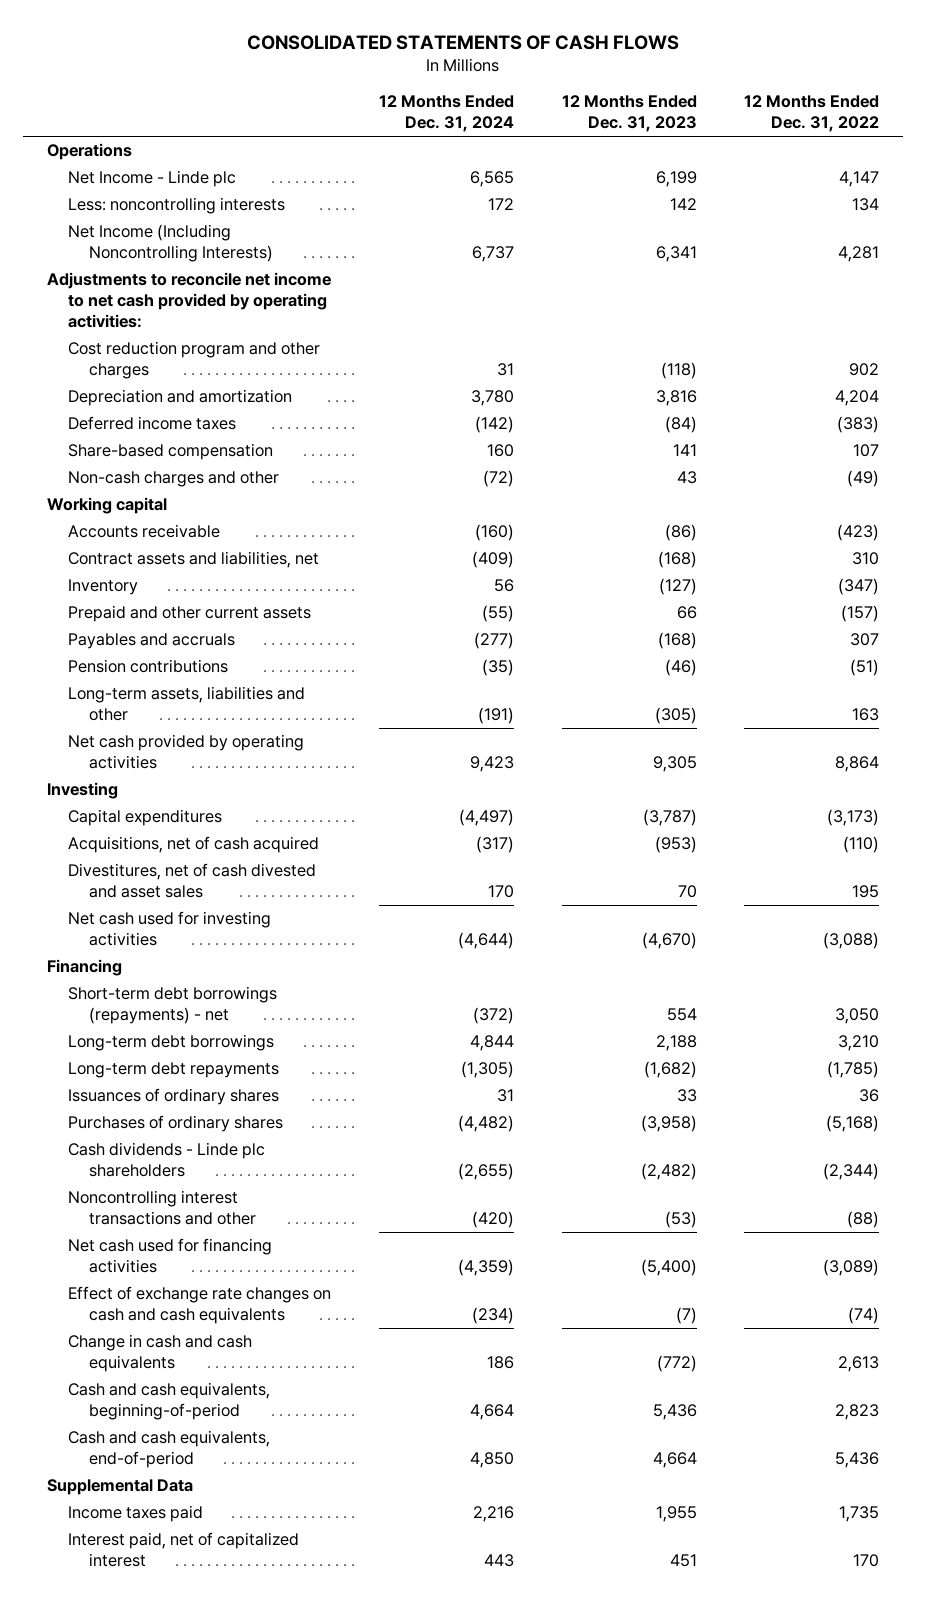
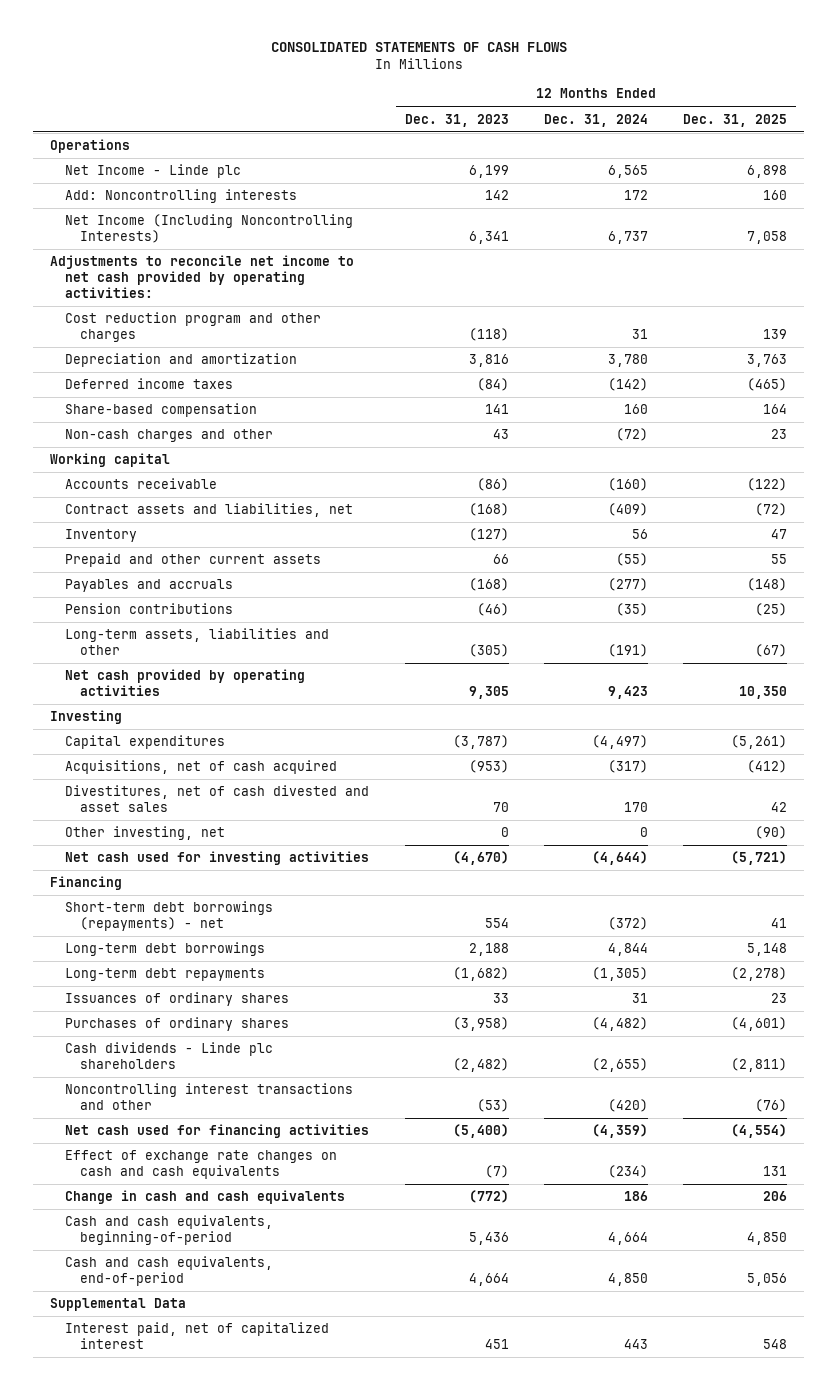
[744,95,880,133] 12 Months Ended Dec. 31, 2022 -> none
none -> [682,113,787,127] Dec. 31, 2025
[68,197,286,215] Less: noncontrolling interests -> [65,189,298,204] Add: Noncontrolling interests
none -> [65,826,226,841] Other investing, net
[68,1505,204,1523] Income taxes paid -> none

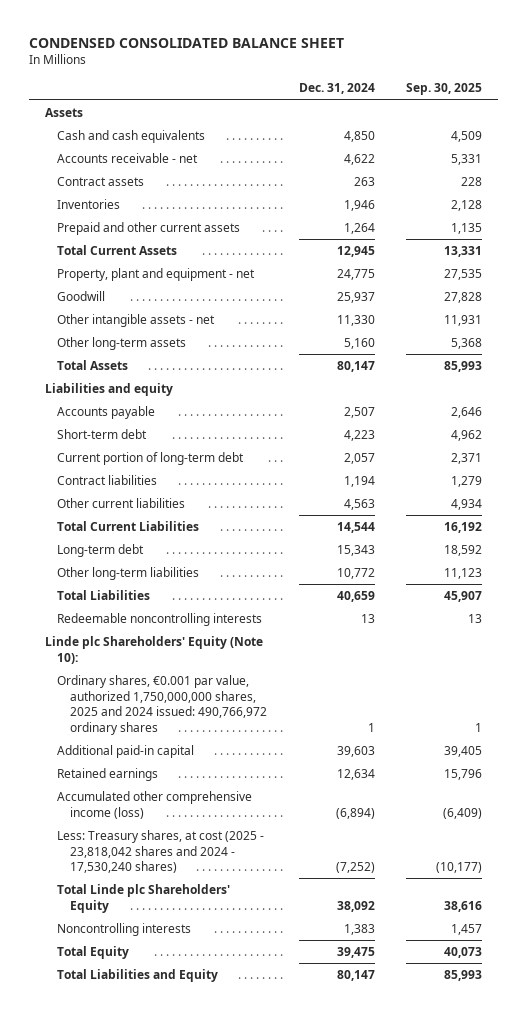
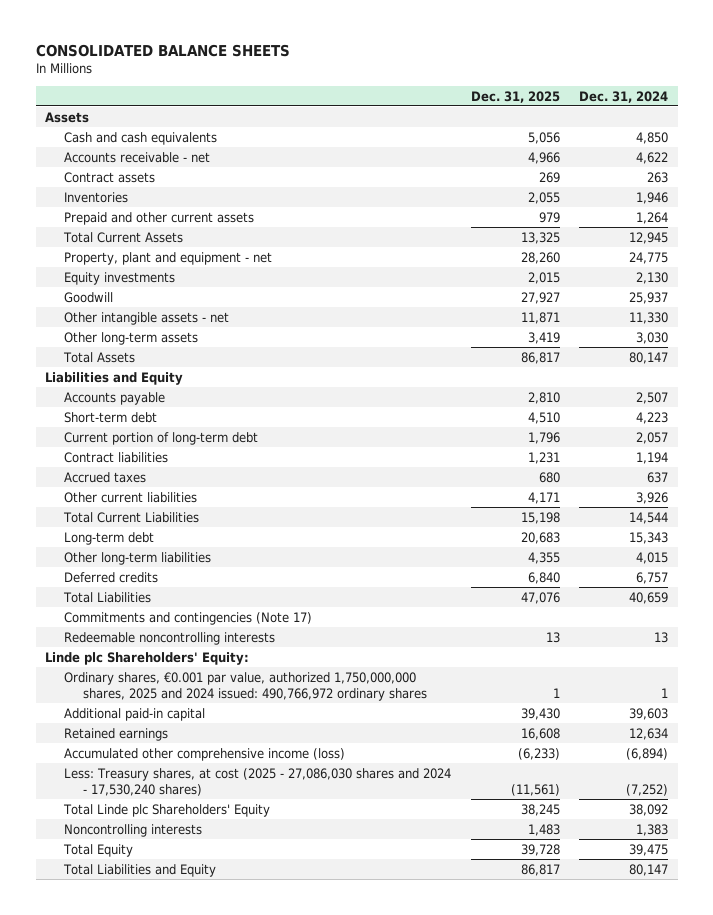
[28,37,344,48] CONDENSED CONSOLIDATED BALANCE SHEET -> [35,43,290,57] CONSOLIDATED BALANCE SHEETS
[405,83,482,96] Sep. 30, 2025 -> none
none -> [470,90,560,103] Dec. 31, 2025
none -> [64,271,176,285] Equity investments
[343,337,375,349] 5,160 -> [635,331,668,344] 3,030
[44,382,173,396] Liabilities and equity -> [45,371,184,385] Liabilities and Equity
none -> [64,471,147,483] Accrued taxes
[343,498,375,510] 4,563 -> [635,491,668,504] 3,926
[336,567,375,579] 10,772 -> [635,551,668,564] 4,015
none -> [64,571,159,583] Deferred credits
none -> [64,611,313,625] Commitments and contingencies (Note 17)
[44,635,263,664] Linde plc Shareholders' Equity (Note 10): -> [45,651,250,665] Linde plc Shareholders' Equity:
[57,829,265,874] Less: Treasury shares, at cost (2025 - 23,818,042 shares and 2024 - 17,530,240 shares) -> [64,767,452,796] Less: Treasury shares, at cost (2025 - 27,086,030 shares and 2024 - 17,530,240 shares)

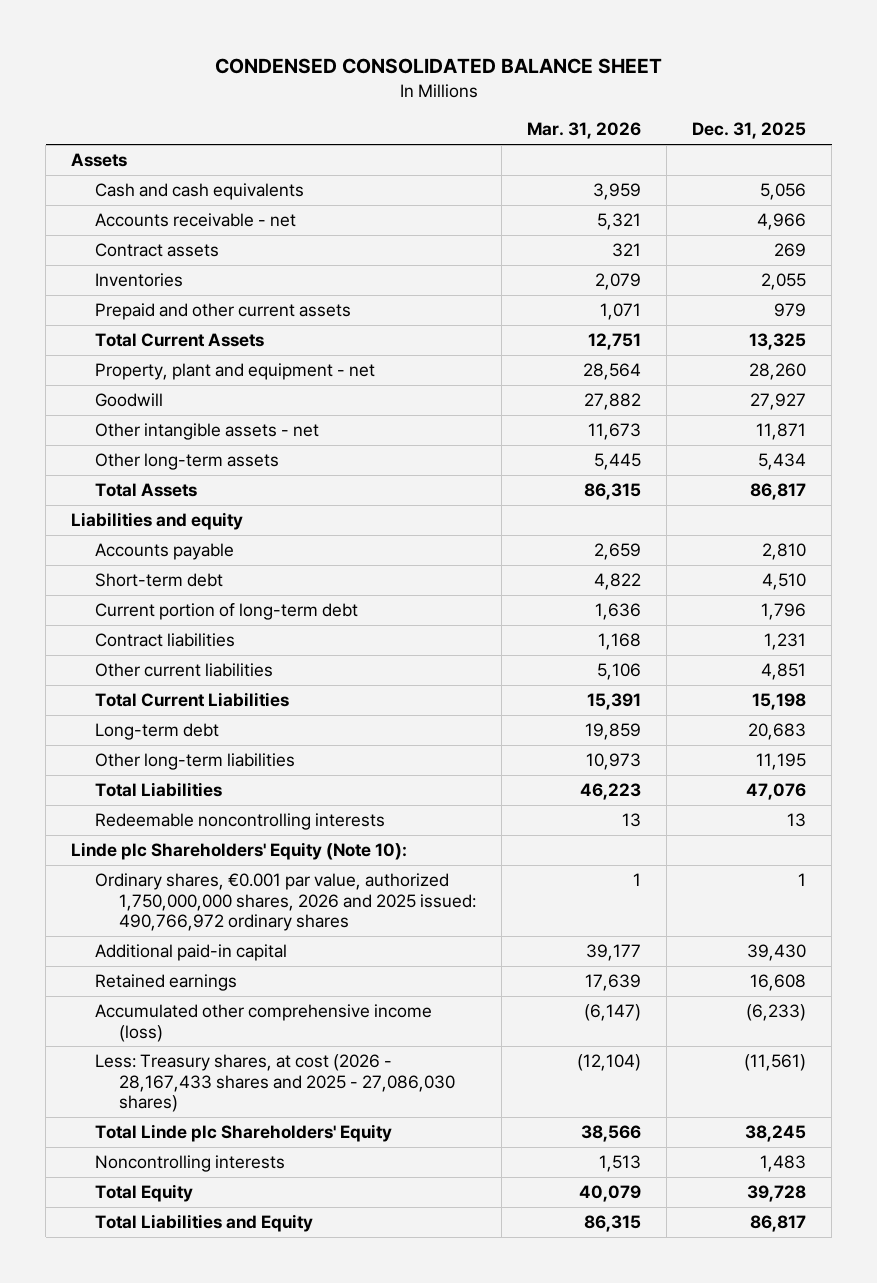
[35,43,290,57] CONSOLIDATED BALANCE SHEETS -> [214,57,662,74] CONDENSED CONSOLIDATED BALANCE SHEET
[578,90,668,103] Dec. 31, 2024 -> none
none -> [526,122,641,140] Mar. 31, 2026
[64,271,176,285] Equity investments -> none
[527,331,560,344] 3,419 -> [757,453,806,471] 5,434
[45,371,184,385] Liabilities and Equity -> [71,512,244,531] Liabilities and equity
[64,471,147,483] Accrued taxes -> none
[527,491,560,504] 4,171 -> [760,663,806,681] 4,851
[64,571,159,583] Deferred credits -> none
[527,551,560,564] 4,355 -> [755,753,806,771] 11,195
[64,611,313,625] Commitments and contingencies (Note 17) -> none
[45,651,250,665] Linde plc Shareholders' Equity: -> [71,842,408,861] Linde plc Shareholders' Equity (Note 10):
[64,671,427,701] Ordinary shares, €0.001 par value, authorized 1,750,000,000 shares, 2025 and 2024 issued: 490,766,972 ordinary shares -> [95,873,476,931] Ordinary shares, €0.001 par value, authorized 1,750,000,000 shares, 2026 and 2025 issued: 490,766,972 ordinary shares
[64,767,452,796] Less: Treasury shares, at cost (2025 - 27,086,030 shares and 2024 - 17,530,240 shares) -> [95,1054,455,1112] Less: Treasury shares, at cost (2026 - 28,167,433 shares and 2025 - 27,086,030 shares)

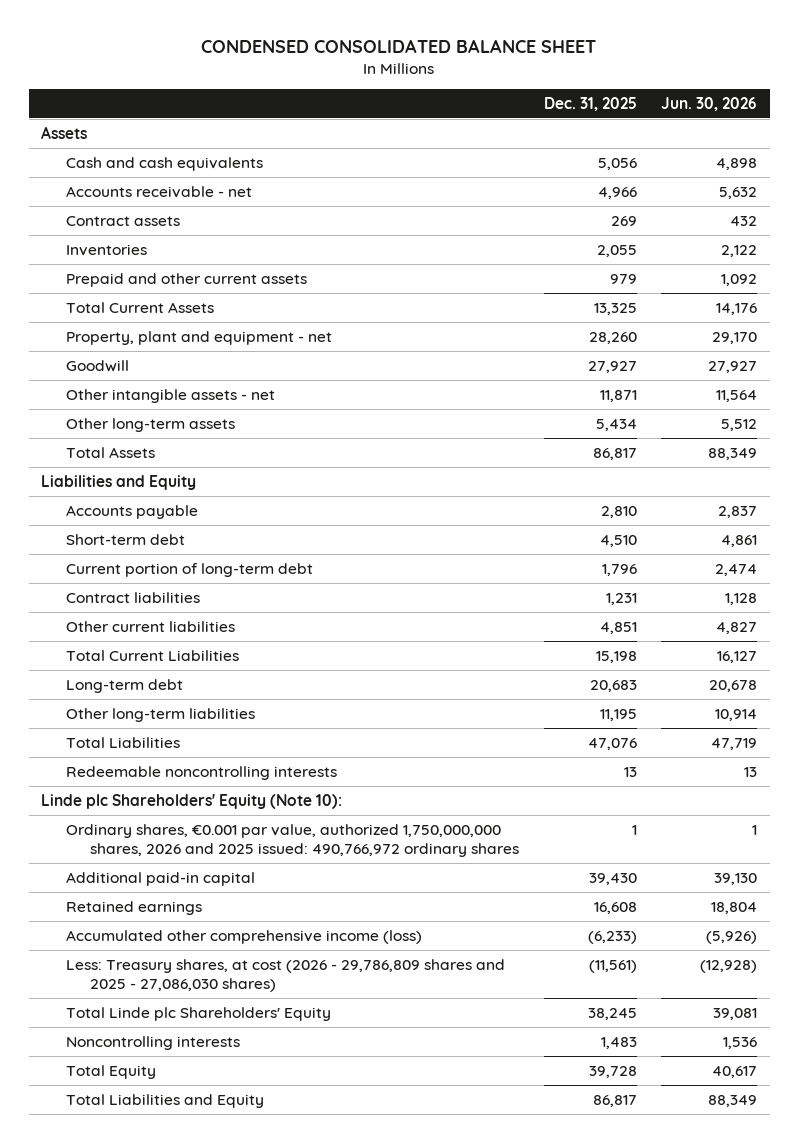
[526,122,641,140] Mar. 31, 2026 -> none
none -> [661,96,758,111] Jun. 30, 2026
[71,512,244,531] Liabilities and equity -> [41,474,197,490] Liabilities and Equity
[95,1054,455,1112] Less: Treasury shares, at cost (2026 - 28,167,433 shares and 2025 - 27,086,030 shares) -> [65,958,505,992] Less: Treasury shares, at cost (2026 - 29,786,809 shares and 2025 - 27,086,030 shares)

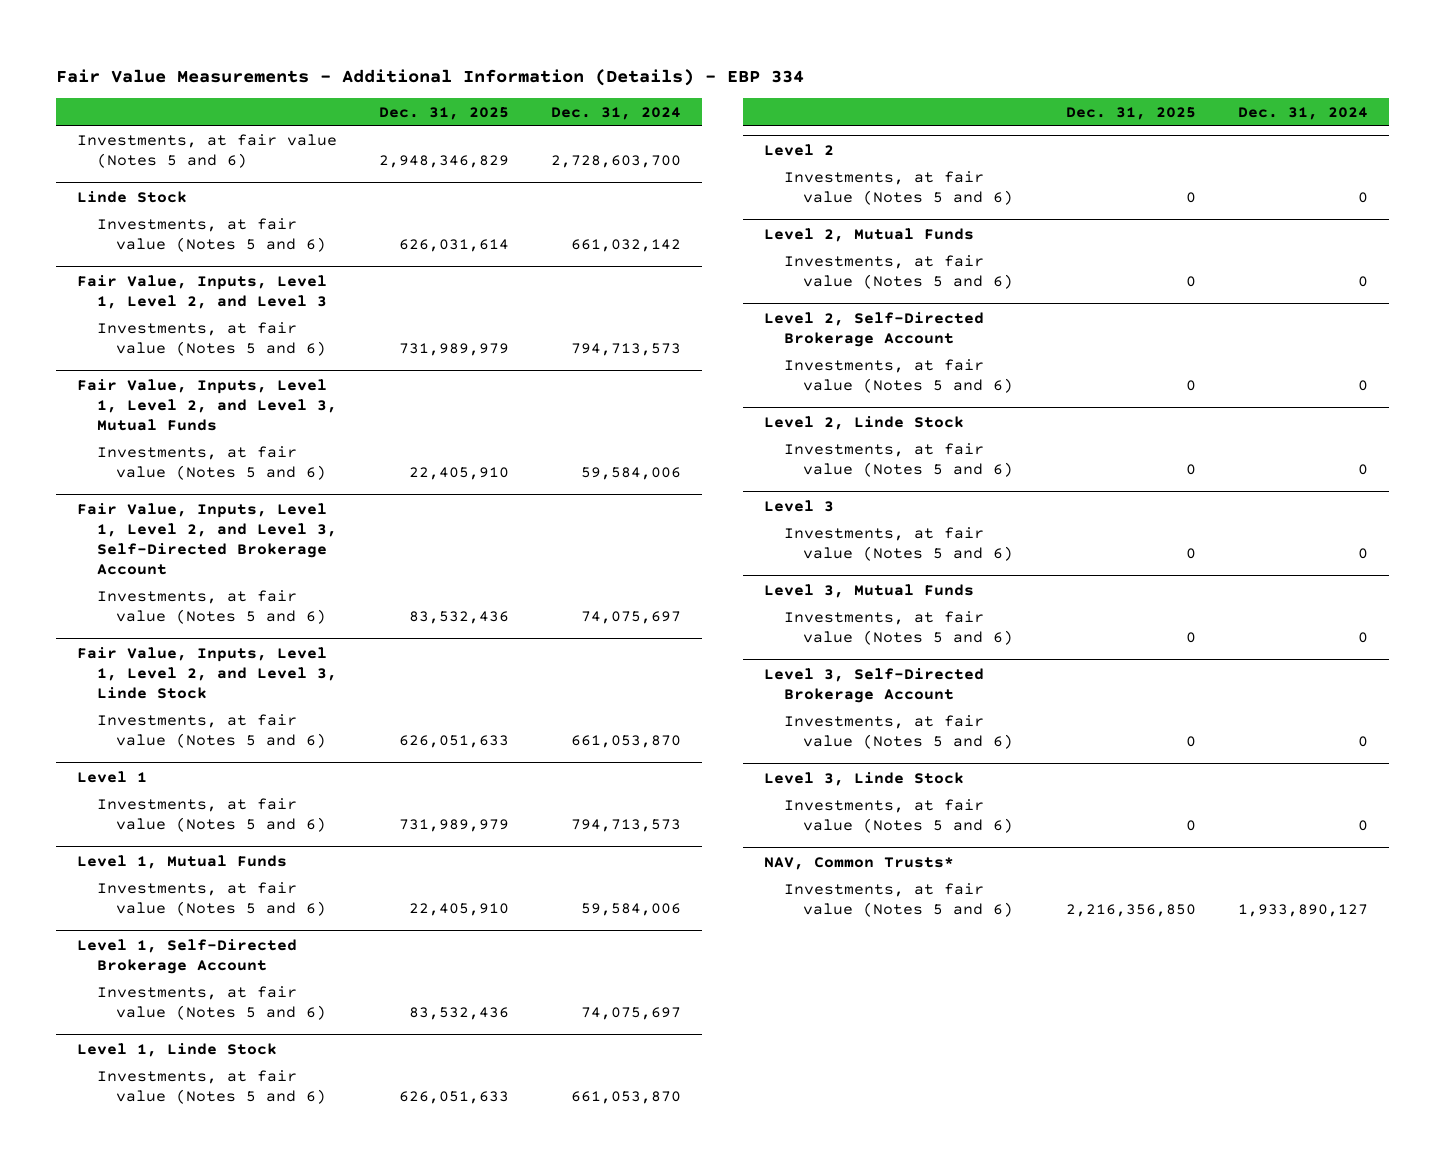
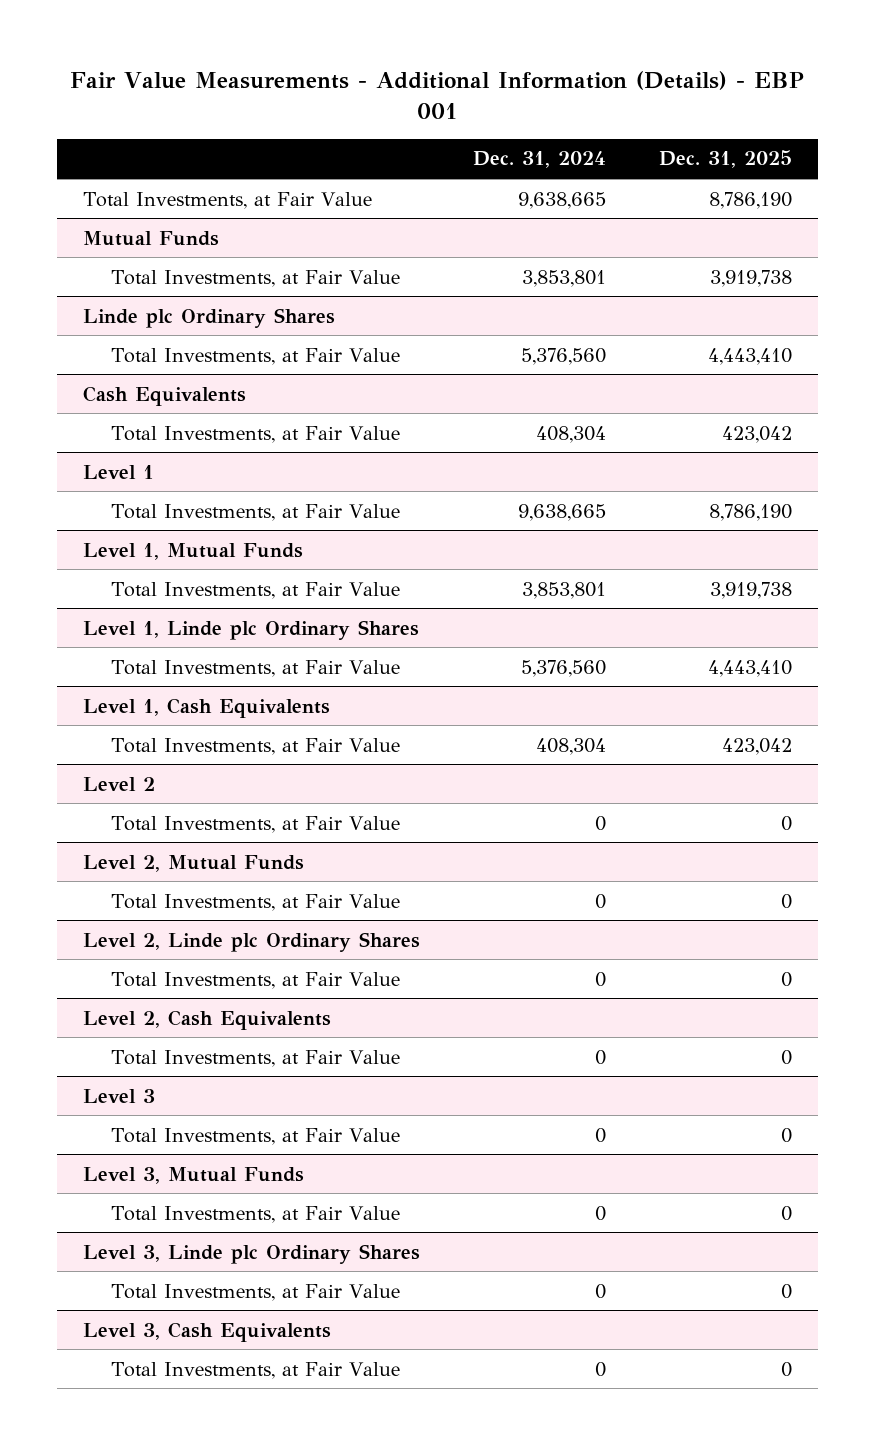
[56,68,805,86] Fair Value Measurements - Additional Information (Details) - EBP 334 -> [70,70,805,119] Fair Value Measurements - Additional Information (Details) - EBP 001
[77,190,188,203] Linde Stock -> none
[77,274,328,309] Fair Value, Inputs, Level 1, Level 2, and Level 3 -> none
[77,378,337,431] Fair Value, Inputs, Level 1, Level 2, and Level 3, Mutual Funds -> none
[77,502,337,575] Fair Value, Inputs, Level 1, Level 2, and Level 3, Self-Directed Brokerage Account -> none
[96,589,327,624] Investments, at fair value (Notes 5 and 6) -> none
[77,646,337,699] Fair Value, Inputs, Level 1, Level 2, and Level 3, Linde Stock -> none
[96,713,327,748] Investments, at fair value (Notes 5 and 6) -> none
[77,133,338,168] Investments, at fair value (Notes 5 and 6) -> [83,191,373,209] Total Investments, at Fair Value
[379,154,510,168] 2,948,346,829 -> [708,191,792,209] 8,786,190
[551,154,682,168] 2,728,603,700 -> [517,191,606,209] 9,638,665
none -> [83,230,220,246] Mutual Funds
[96,217,327,252] Investments, at fair value (Notes 5 and 6) -> [110,269,400,287] Total Investments, at Fair Value
[399,238,510,252] 626,031,614 -> [709,269,792,287] 3,919,738
[571,238,682,252] 661,032,142 -> [521,269,606,287] 3,853,801
none -> [83,307,336,328] Linde plc Ordinary Shares
[96,321,327,356] Investments, at fair value (Notes 5 and 6) -> [110,347,400,365] Total Investments, at Fair Value
[399,342,510,356] 731,989,979 -> [707,347,792,365] 4,443,410
[571,342,682,356] 794,713,573 -> [520,347,606,365] 5,376,560
none -> [83,385,247,406] Cash Equivalents
[96,445,327,480] Investments, at fair value (Notes 5 and 6) -> [110,425,400,443] Total Investments, at Fair Value
[409,466,510,480] 22,405,910 -> [721,425,792,443] 423,042
[581,466,682,480] 59,584,006 -> [535,425,606,443] 408,304
[96,797,327,832] Investments, at fair value (Notes 5 and 6) -> [110,503,400,521] Total Investments, at Fair Value
[399,818,510,832] 731,989,979 -> [708,503,792,521] 8,786,190
[571,818,682,832] 794,713,573 -> [517,503,606,521] 9,638,665
[77,938,298,974] Level 1, Self-Directed Brokerage Account -> none
[77,1042,278,1057] Level 1, Linde Stock -> none
[96,881,327,916] Investments, at fair value (Notes 5 and 6) -> [110,581,400,599] Total Investments, at Fair Value
[409,902,510,916] 22,405,910 -> [709,581,792,599] 3,919,738
[581,902,682,916] 59,584,006 -> [521,581,606,599] 3,853,801
none -> [83,619,420,640] Level 1, Linde plc Ordinary Shares
[96,985,327,1020] Investments, at fair value (Notes 5 and 6) -> [110,659,400,677] Total Investments, at Fair Value
[409,1006,510,1020] 83,532,436 -> [707,659,792,677] 4,443,410
[581,1006,682,1020] 74,075,697 -> [520,659,606,677] 5,376,560
none -> [83,697,331,718] Level 1, Cash Equivalents
[96,1069,327,1104] Investments, at fair value (Notes 5 and 6) -> [110,737,400,755] Total Investments, at Fair Value
[399,1090,510,1104] 626,051,633 -> [721,737,792,755] 423,042
[571,1090,682,1104] 661,053,870 -> [535,737,606,755] 408,304
[783,170,1014,205] Investments, at fair value (Notes 5 and 6) -> [110,815,400,833] Total Investments, at Fair Value
[764,311,985,347] Level 2, Self-Directed Brokerage Account -> none
[764,415,965,430] Level 2, Linde Stock -> none
[783,254,1014,289] Investments, at fair value (Notes 5 and 6) -> [110,893,400,911] Total Investments, at Fair Value
none -> [83,931,421,952] Level 2, Linde plc Ordinary Shares
[783,358,1014,393] Investments, at fair value (Notes 5 and 6) -> [110,971,400,989] Total Investments, at Fair Value
none -> [83,1009,332,1030] Level 2, Cash Equivalents
[783,442,1014,477] Investments, at fair value (Notes 5 and 6) -> [110,1049,400,1067] Total Investments, at Fair Value
[783,526,1014,561] Investments, at fair value (Notes 5 and 6) -> [110,1127,400,1145] Total Investments, at Fair Value
[764,667,985,703] Level 3, Self-Directed Brokerage Account -> none
[764,771,965,786] Level 3, Linde Stock -> none
[764,856,955,870] NAV, Common Trusts* -> none
[783,882,1014,917] Investments, at fair value (Notes 5 and 6) -> none
[783,610,1014,645] Investments, at fair value (Notes 5 and 6) -> [110,1205,400,1223] Total Investments, at Fair Value
none -> [83,1243,421,1264] Level 3, Linde plc Ordinary Shares
[783,714,1014,749] Investments, at fair value (Notes 5 and 6) -> [110,1283,400,1301] Total Investments, at Fair Value
none -> [83,1321,332,1342] Level 3, Cash Equivalents
[783,798,1014,833] Investments, at fair value (Notes 5 and 6) -> [110,1361,400,1379] Total Investments, at Fair Value

